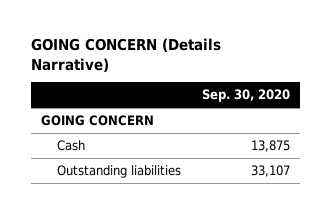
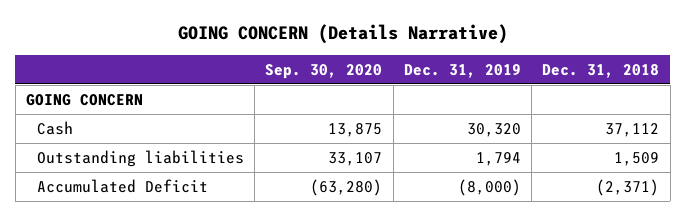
none -> [403,63,521,78] Dec. 31, 2019
none -> [542,63,660,78] Dec. 31, 2018
none -> [36,179,208,194] Accumulated Deficit

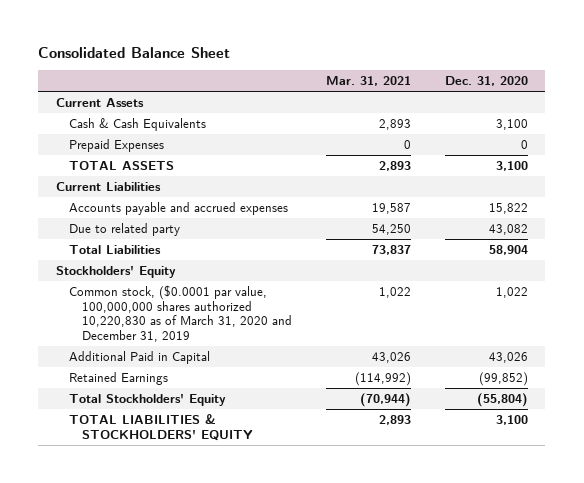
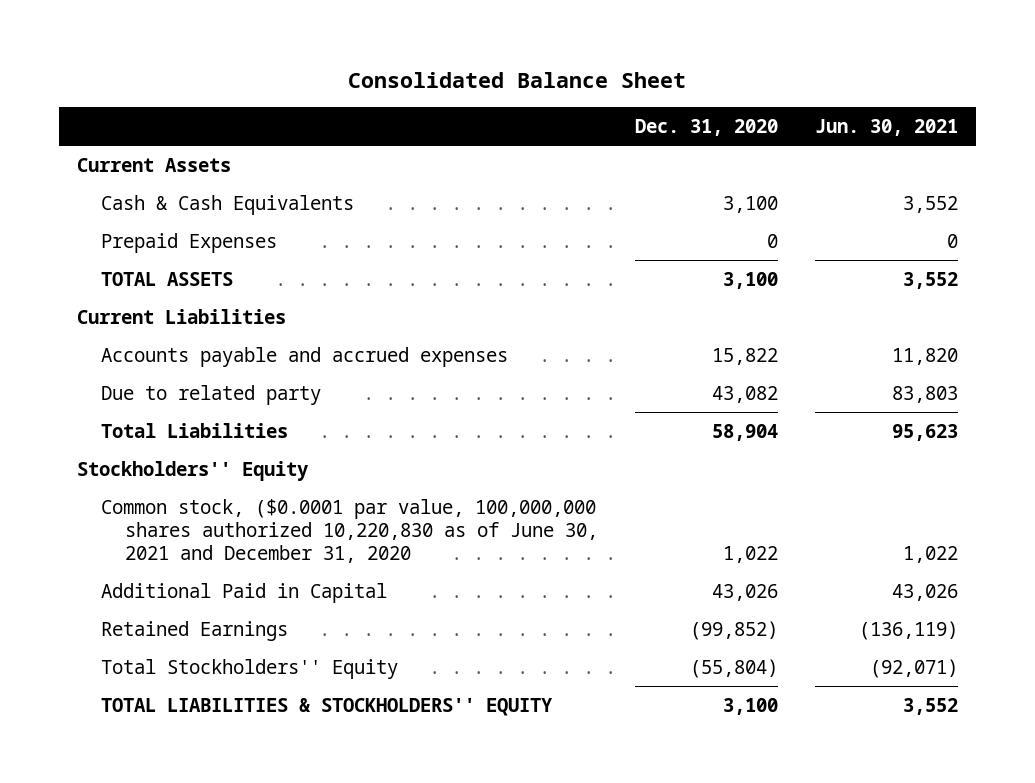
[325,76,411,87] Mar. 31, 2021 -> none
none -> [814,118,958,136] Jun. 30, 2021
[55,265,176,278] Stockholders' Equity -> [77,460,310,481] Stockholders'' Equity
[68,284,292,343] Common stock, ($0.0001 par value, 100,000,000 shares authorized 10,220,830 as of March 31, 2020 and December 31, 2019 -> [101,498,599,564] Common stock, ($0.0001 par value, 100,000,000 shares authorized 10,220,830 as of June 30, 2021 and December 31, 2020
[68,393,226,406] Total Stockholders' Equity -> [101,658,399,679] Total Stockholders'' Equity
[68,413,253,441] TOTAL LIABILITIES & STOCKHOLDERS' EQUITY -> [101,697,554,716] TOTAL LIABILITIES & STOCKHOLDERS'' EQUITY

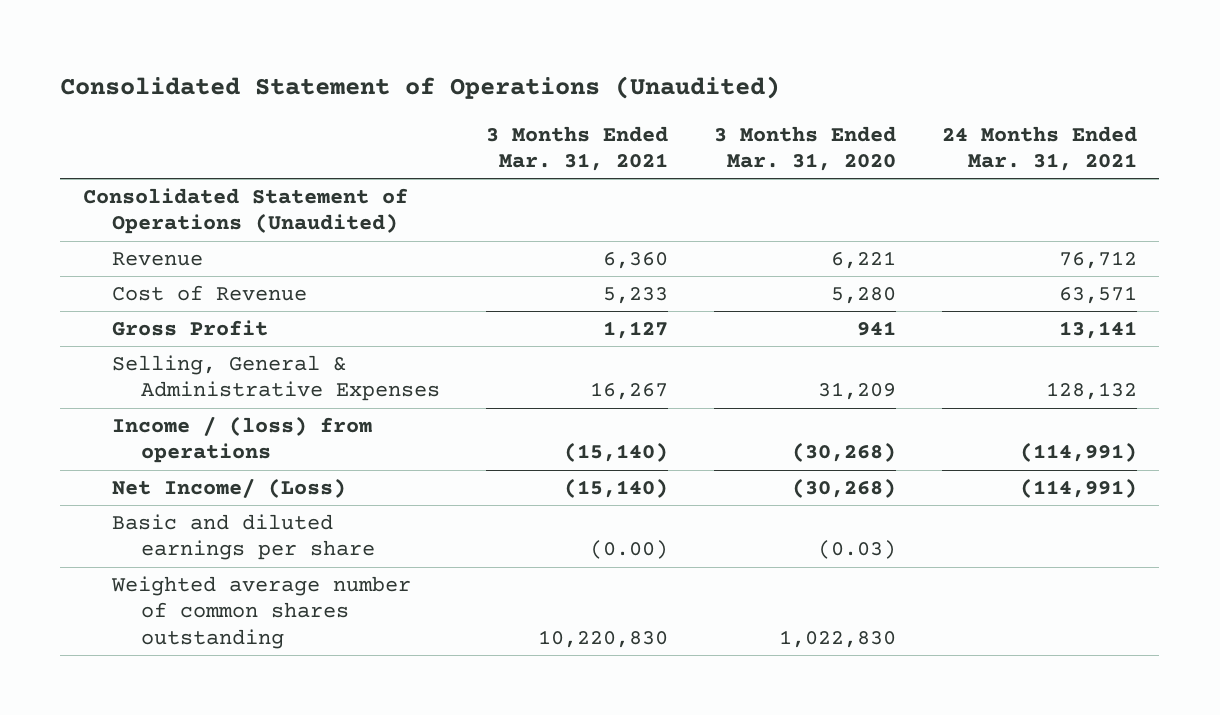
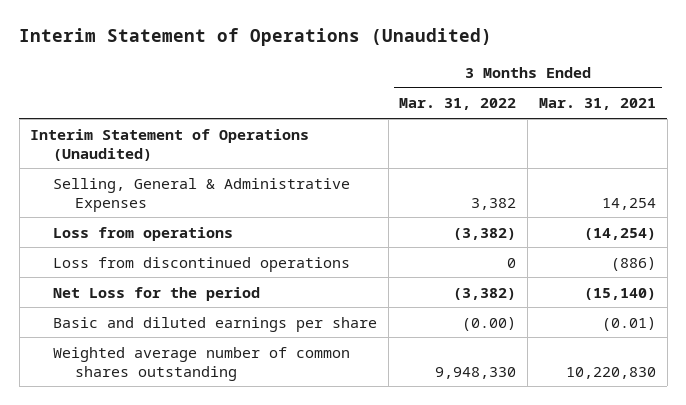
[60,76,781,100] Consolidated Statement of Operations (Unaudited) -> [19,28,493,47] Interim Statement of Operations (Unaudited)
[713,125,896,172] 3 Months Ended Mar. 31, 2020 -> none
[941,125,1137,172] 24 Months Ended Mar. 31, 2021 -> none
none -> [399,98,517,111] Mar. 31, 2022
[112,251,204,266] Revenue -> none
[112,284,308,301] Cost of Revenue -> none
[112,319,269,336] Gross Profit -> none
[82,187,408,235] Consolidated Statement of Operations (Unaudited) -> [30,128,310,161] Interim Statement of Operations (Unaudited)
[590,382,669,401] 16,267 -> [601,197,656,210] 14,254
[112,415,373,464] Income / (loss) from operations -> [52,226,233,241] Loss from operations
[564,442,669,463] (15,140) -> [583,227,656,240] (14,254)
none -> [52,256,350,272] Loss from discontinued operations
[112,477,347,498] Net Income/ (Loss) -> [52,286,260,301] Net Loss for the period
[590,540,669,560] (0.00) -> [601,316,656,331] (0.01)

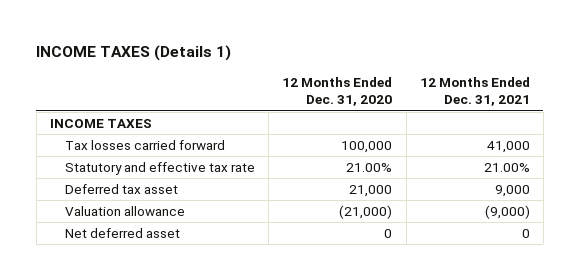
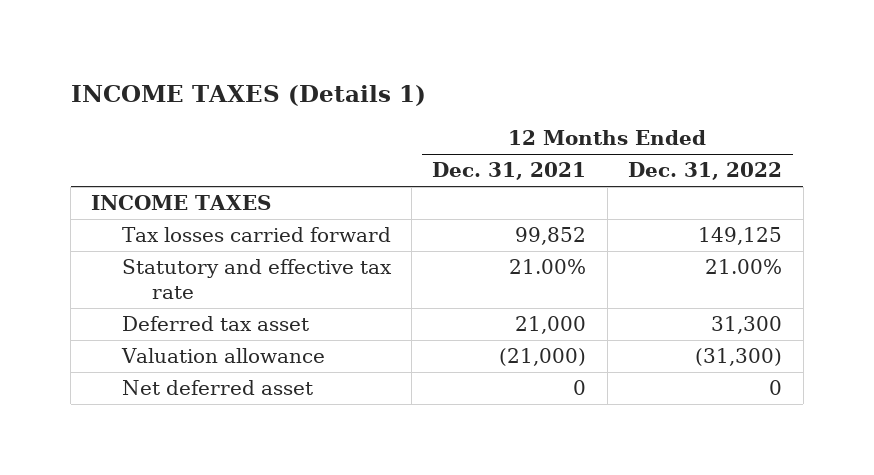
[282,76,393,107] 12 Months Ended Dec. 31, 2020 -> none
none -> [628,162,783,181] Dec. 31, 2022
[486,140,530,153] 41,000 -> [515,227,587,246] 99,852
[494,184,530,197] 9,000 -> [515,316,587,335] 21,000
[484,204,530,219] (9,000) -> [499,348,587,367] (21,000)

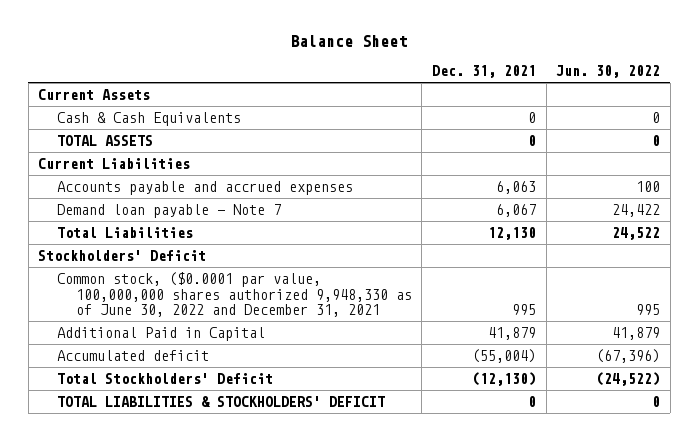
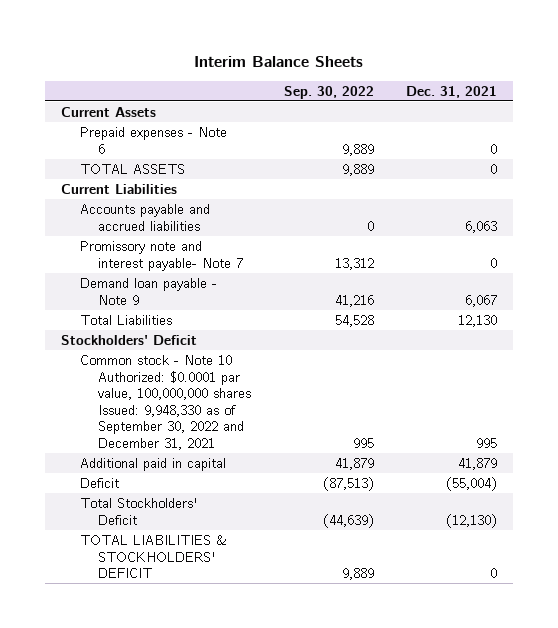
[290,34,408,47] Balance Sheet -> [193,55,363,67] Interim Balance Sheets
[556,64,661,78] Jun. 30, 2022 -> none
none -> [283,85,374,99] Sep. 30, 2022
[57,112,242,127] Cash & Cash Equivalents -> none
none -> [79,126,227,154] Prepaid expenses - Note 6
[57,181,354,196] Accounts payable and accrued expenses -> [79,203,210,231] Accounts payable and accrued liabilities
none -> [79,240,244,271] Promissory note and interest payable- Note 7
[57,204,282,219] Demand loan payable - Note 7 -> [79,277,217,305] Demand loan payable - Note 9
[57,272,412,317] Common stock, ($0.0001 par value, 100,000,000 shares authorized 9,948,330 as of June 30, 2022 and December 31, 2021 -> [79,354,252,450] Common stock - Note 10 Authorized: $0.0001 par value, 100,000,000 shares Issued: 9,948,330 as of September 30, 2022 and December 31, 2021
[57,327,266,342] Additional Paid in Capital -> [79,457,226,471] Additional paid in capital
[57,350,210,362] Accumulated deficit -> [79,477,119,488] Deficit

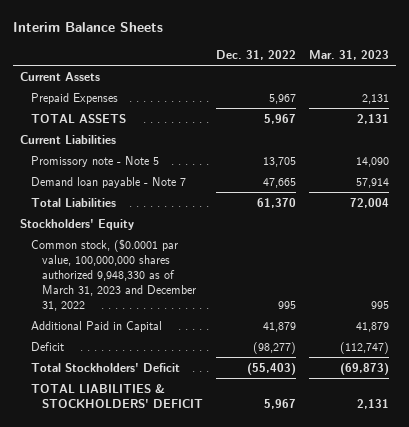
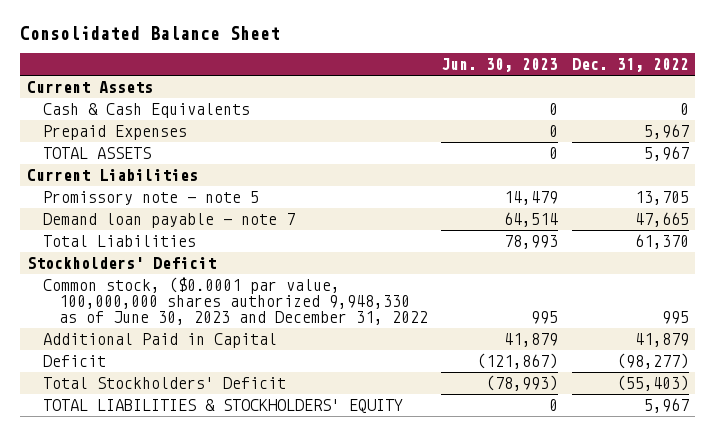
[13,21,164,32] Interim Balance Sheets -> [20,26,281,41] Consolidated Balance Sheet
[309,50,390,61] Mar. 31, 2023 -> none
none -> [441,58,559,73] Jun. 30, 2023
none -> [43,102,251,118] Cash & Cash Equivalents
[30,155,159,167] Promissory note - Note 5 -> [43,190,260,205] Promissory note - note 5
[30,176,186,188] Demand loan payable - Note 7 -> [43,212,296,228] Demand loan payable - note 7
[19,218,134,230] Stockholders' Equity -> [27,256,217,269] Stockholders' Deficit
[30,238,196,311] Common stock, ($0.0001 par value, 100,000,000 shares authorized 9,948,330 as of March 31, 2023 and December 31, 2022 -> [43,276,428,325] Common stock, ($0.0001 par value, 100,000,000 shares authorized 9,948,330 as of June 30, 2023 and December 31, 2022
[30,383,203,408] TOTAL LIABILITIES & STOCKHOLDERS' DEFICIT -> [43,398,404,413] TOTAL LIABILITIES & STOCKHOLDERS' EQUITY

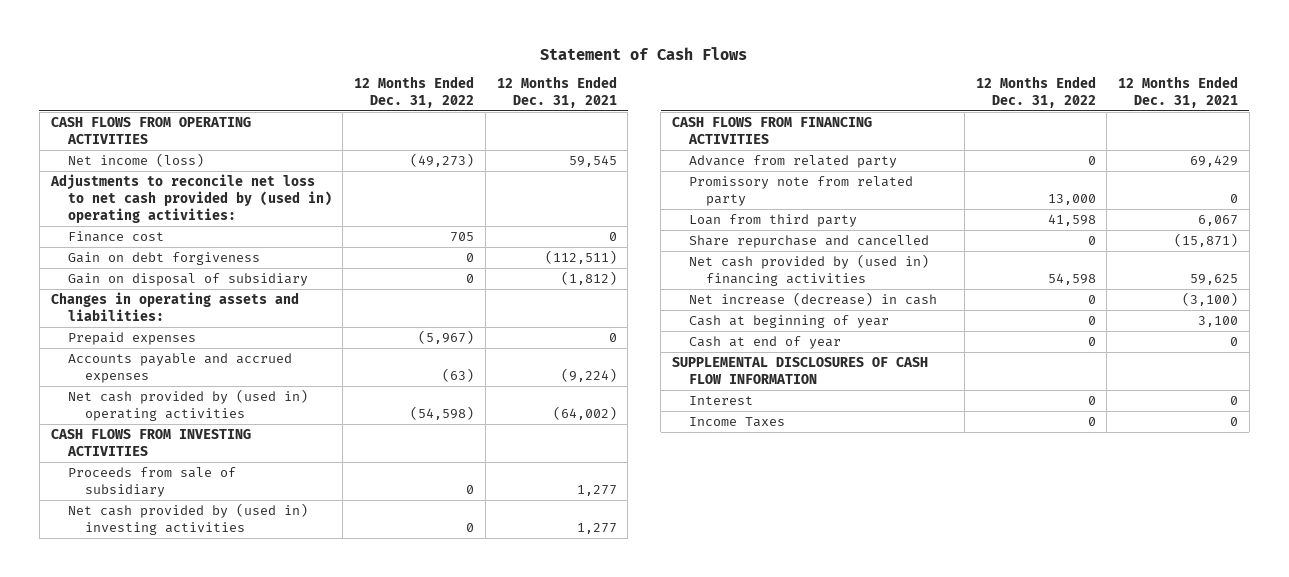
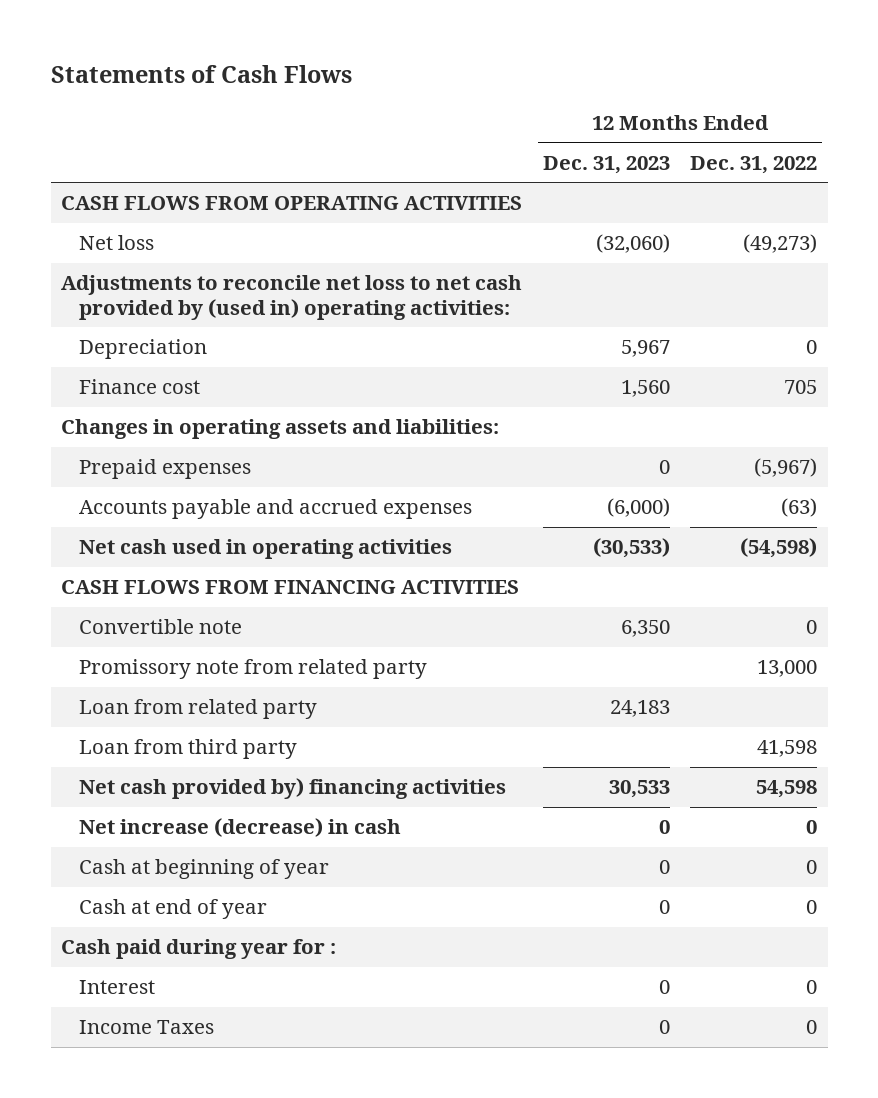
[540,46,748,60] Statement of Cash Flows -> [50,64,352,83] Statements of Cash Flows
[496,76,617,109] 12 Months Ended Dec. 31, 2021 -> none
none -> [542,155,670,174] Dec. 31, 2023
[67,153,204,168] Net income (loss) -> [78,235,154,251] Net loss
none -> [78,339,207,360] Depreciation
[67,252,260,266] Gain on debt forgiveness -> none
[67,273,308,287] Gain on disposal of subsidiary -> none
[50,429,251,457] CASH FLOWS FROM INVESTING ACTIVITIES -> none
[67,467,236,498] Proceeds from sale of subsidiary -> none
[67,503,308,536] Net cash provided by (used in) investing activities -> none
[67,389,308,422] Net cash provided by (used in) operating activities -> [78,539,452,560] Net cash used in operating activities
[689,155,898,169] Advance from related party -> none
none -> [78,619,242,635] Convertible note
none -> [78,699,317,720] Loan from related party
[689,235,930,249] Share repurchase and cancelled -> none
[689,254,930,287] Net cash provided by (used in) financing activities -> [78,778,506,800] Net cash provided by) financing activities
[671,357,928,385] SUPPLEMENTAL DISCLOSURES OF CASH FLOW INFORMATION -> none
none -> [61,939,337,960] Cash paid during year for :

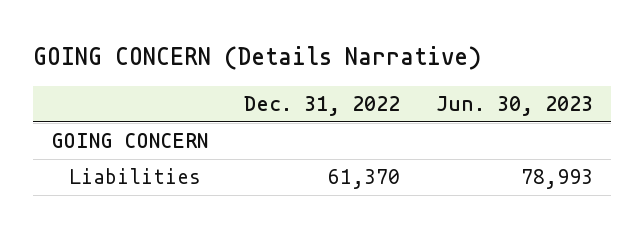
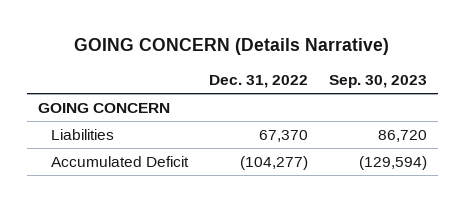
[435,96,593,117] Jun. 30, 2023 -> none
none -> [329,74,428,88] Sep. 30, 2023
[327,169,400,190] 61,370 -> [258,129,308,142] 67,370
none -> [50,155,189,167] Accumulated Deficit

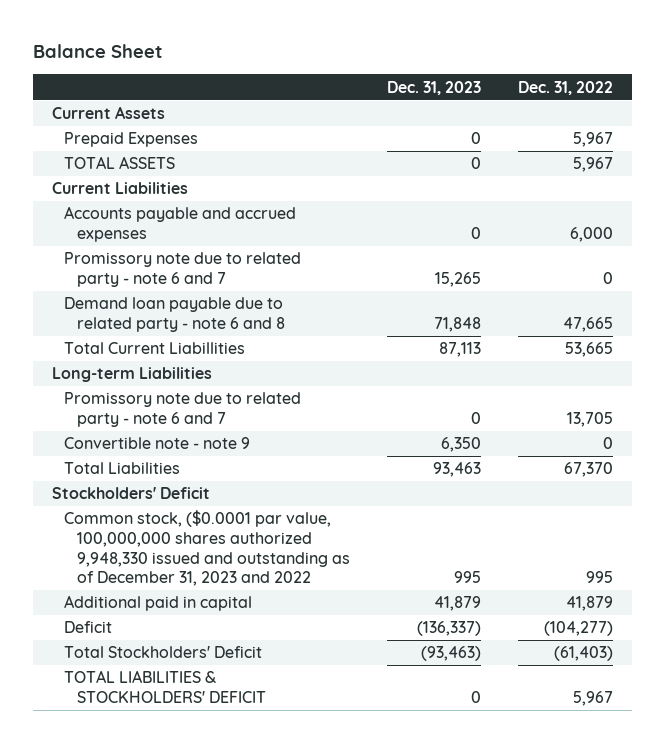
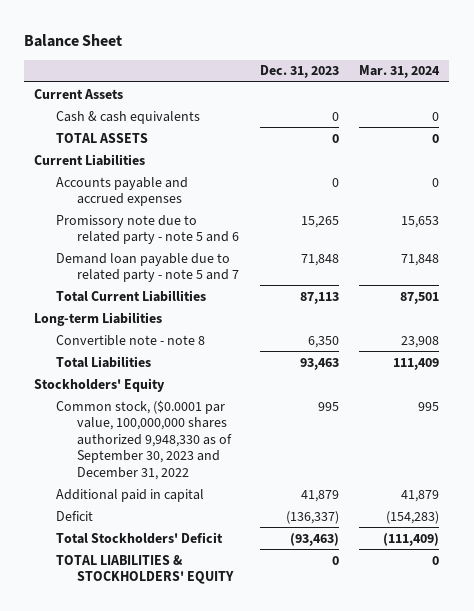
[517,80,613,95] Dec. 31, 2022 -> none
none -> [359,65,441,79] Mar. 31, 2024
[64,132,199,148] Prepaid Expenses -> none
none -> [55,110,200,124] Cash & cash equivalents
[64,252,302,288] Promissory note due to related party - note 6 and 7 -> [55,214,240,245] Promissory note due to related party - note 5 and 6
[64,297,285,333] Demand loan payable due to related party - note 6 and 8 -> [55,252,240,283] Demand loan payable due to related party - note 5 and 7
[64,392,302,428] Promissory note due to related party - note 6 and 7 -> none
[64,437,251,450] Convertible note - note 9 -> [55,334,205,346] Convertible note - note 8
[52,487,211,500] Stockholders' Deficit -> [34,377,166,392] Stockholders' Equity
[64,510,350,587] Common stock, ($0.0001 par value, 100,000,000 shares authorized 9,948,330 issued and outstanding as of December 31, 2023 and 2022 -> [55,399,233,480] Common stock, ($0.0001 par value, 100,000,000 shares authorized 9,948,330 as of September 30, 2023 and December 31, 2022
[64,670,266,704] TOTAL LIABILITIES & STOCKHOLDERS' DEFICIT -> [55,554,235,585] TOTAL LIABILITIES & STOCKHOLDERS' EQUITY

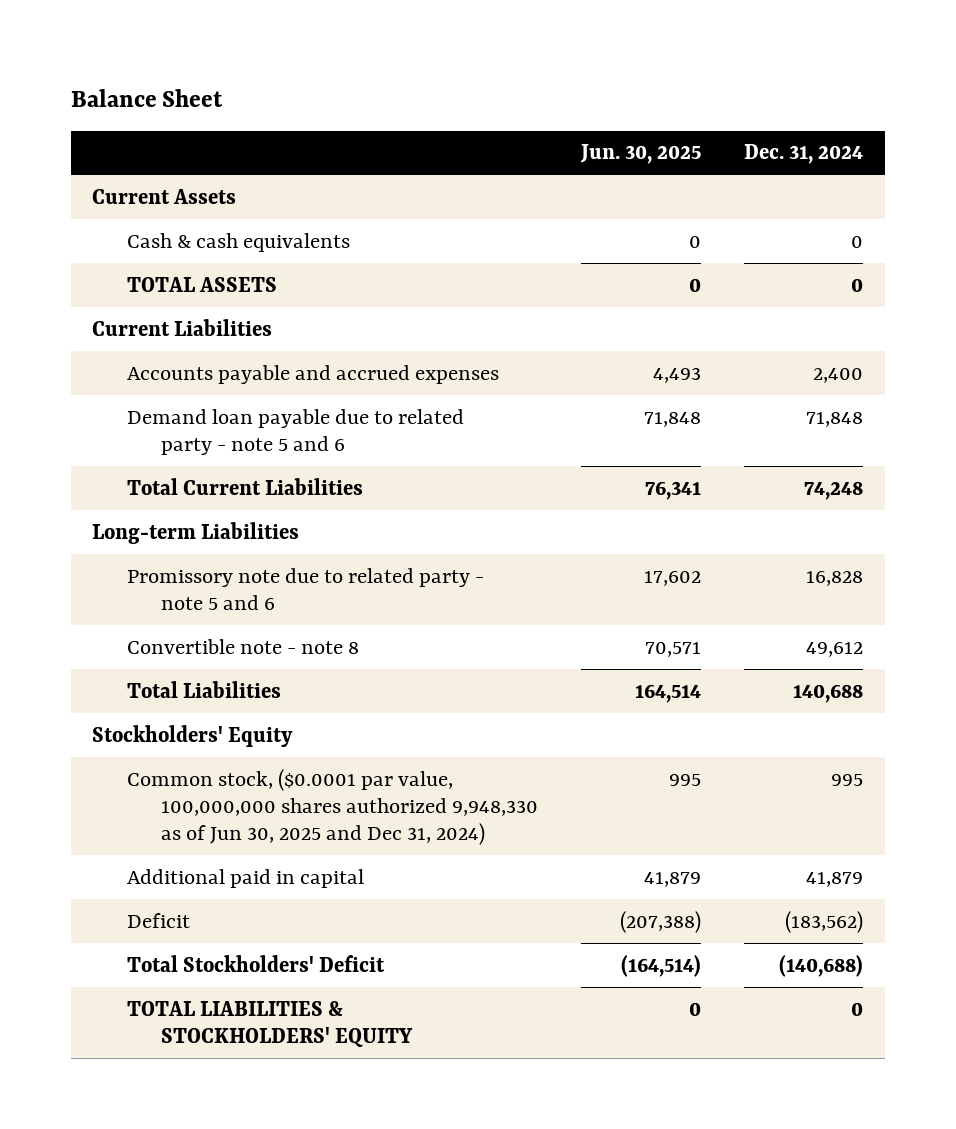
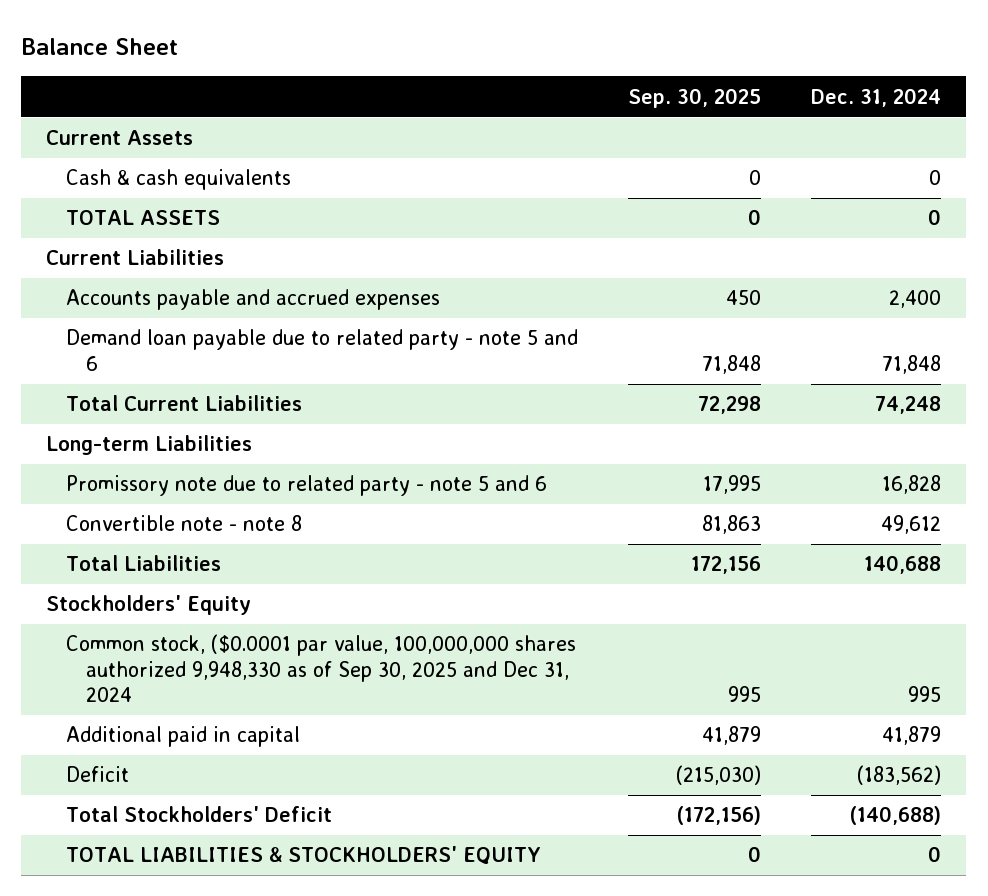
[580,144,702,165] Jun. 30, 2025 -> none
none -> [628,87,762,108] Sep. 30, 2025
[126,768,538,846] Common stock, ($0.0001 par value, 100,000,000 shares authorized 9,948,330 as of Jun 30, 2025 and Dec 31, 2024) -> [66,634,577,703] Common stock, ($0.0001 par value, 100,000,000 shares authorized 9,948,330 as of Sep 30, 2025 and Dec 31, 2024

